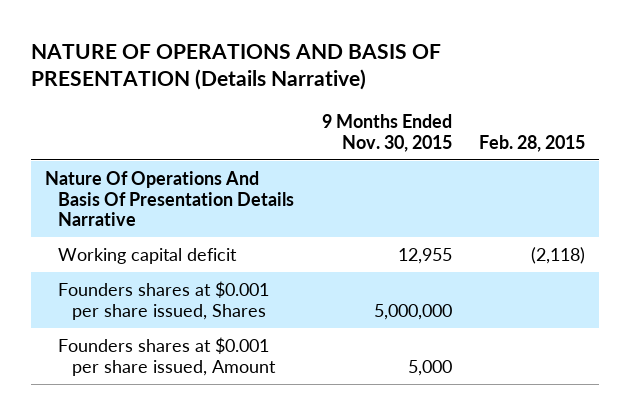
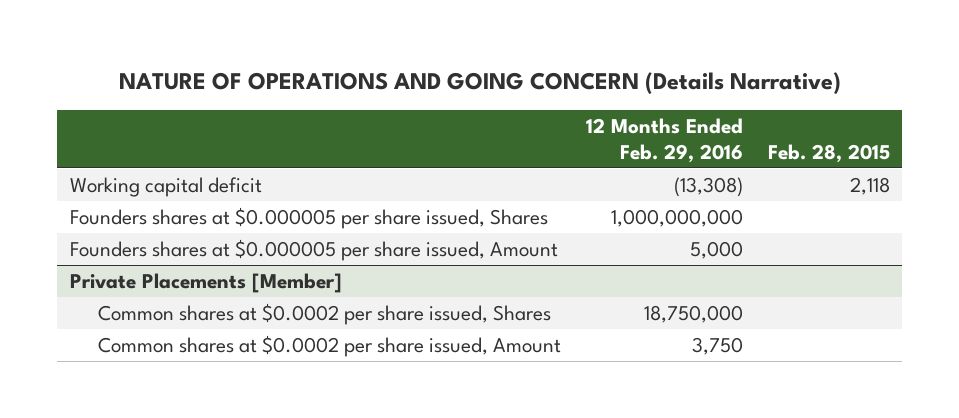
[31,43,442,91] NATURE OF OPERATIONS AND BASIS OF PRESENTATION (Details Narrative) -> [118,72,841,95] NATURE OF OPERATIONS AND GOING CONCERN (Details Narrative)
[321,113,452,152] 9 Months Ended Nov. 30, 2015 -> none
none -> [585,117,743,163] 12 Months Ended Feb. 29, 2016
[44,170,295,227] Nature Of Operations And Basis Of Presentation Details Narrative -> none
[531,246,586,264] (2,118) -> [849,176,890,195] 2,118
[58,280,270,320] Founders shares at $0.001 per share issued, Shares -> [69,206,548,229] Founders shares at $0.000005 per share issued, Shares
[58,336,277,376] Founders shares at $0.001 per share issued, Amount -> [69,238,558,261] Founders shares at $0.000005 per share issued, Amount
none -> [69,272,342,293] Private Placements [Member]
none -> [97,302,551,325] Common shares at $0.0002 per share issued, Shares
none -> [97,334,561,357] Common shares at $0.0002 per share issued, Amount

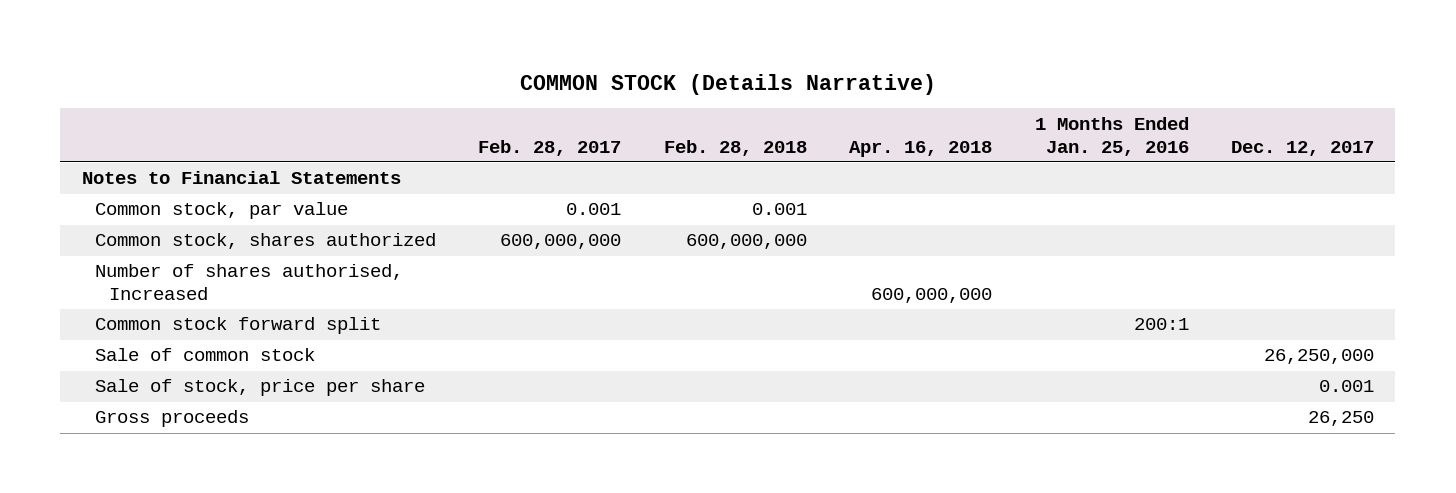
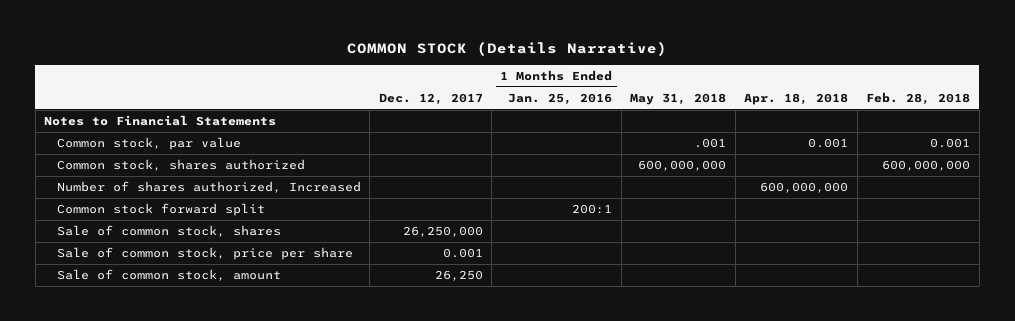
[478,139,622,156] Feb. 28, 2017 -> none
[849,140,993,157] Apr. 16, 2018 -> none
none -> [630,92,727,105] May 31, 2018
none -> [744,92,849,105] Apr. 18, 2018
[95,264,404,301] Number of shares authorised, Increased -> [56,180,361,193] Number of shares authorized, Increased
[95,348,316,362] Sale of common stock -> [56,224,281,237] Sale of common stock, shares
[95,379,426,397] Sale of stock, price per share -> [56,246,353,260] Sale of common stock, price per share
[95,410,250,428] Gross proceeds -> [56,268,281,281] Sale of common stock, amount

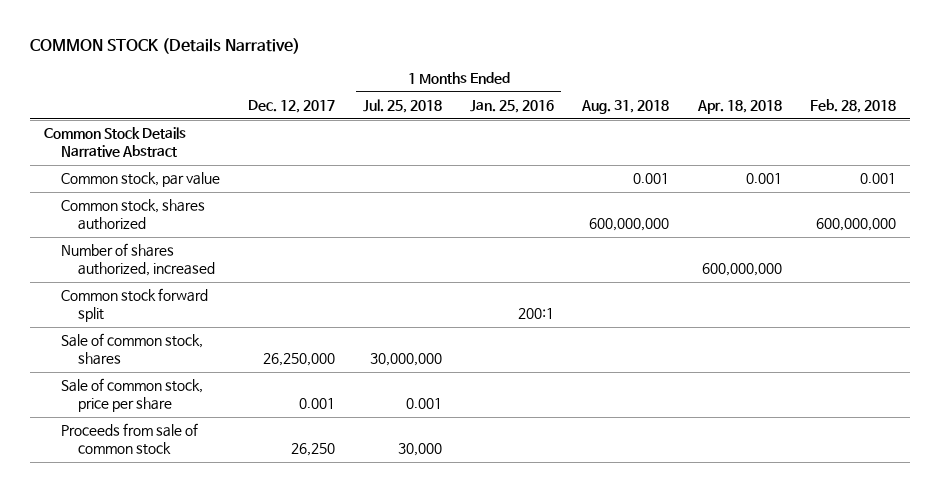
[630,92,727,105] May 31, 2018 -> none
none -> [363,99,443,114] Jul. 25, 2018
none -> [581,100,670,115] Aug. 31, 2018
[44,114,277,126] Notes to Financial Statements -> none
none -> [44,127,187,158] Common Stock Details Narrative Abstract
[56,180,361,193] Number of shares authorized, Increased -> [60,243,215,277] Number of shares authorized, increased
[56,268,281,281] Sale of common stock, amount -> [60,423,198,456] Proceeds from sale of common stock

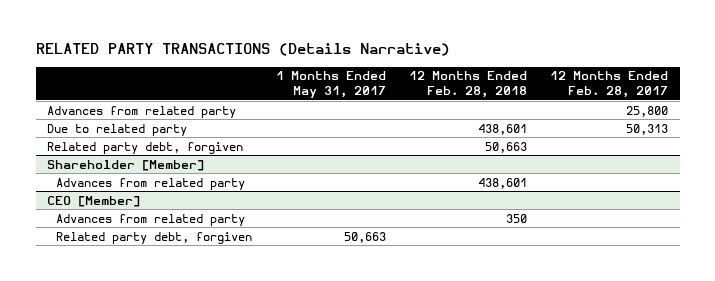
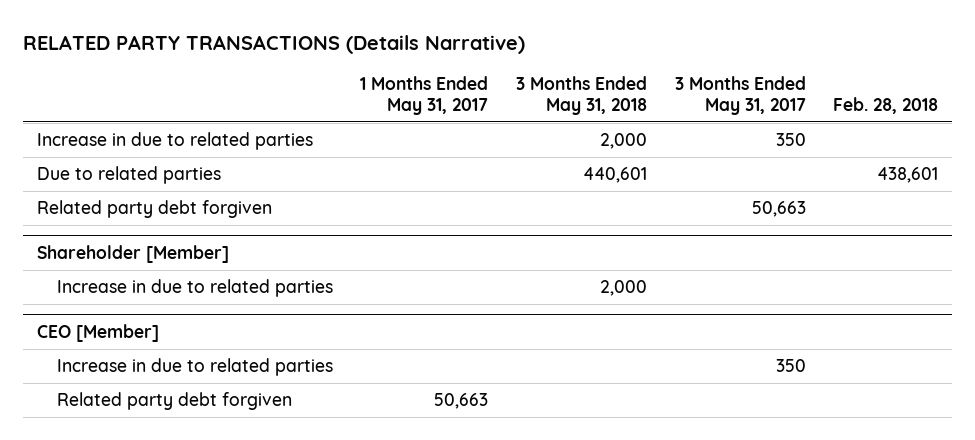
[408,71,527,99] 12 Months Ended Feb. 28, 2018 -> none
[550,71,669,99] 12 Months Ended Feb. 28, 2017 -> none
none -> [516,76,648,115] 3 Months Ended May 31, 2018
none -> [674,76,806,115] 3 Months Ended May 31, 2017
none -> [833,96,939,114] Feb. 28, 2018
[47,105,237,118] Advances from related party -> none
none -> [36,132,313,151] Increase in due to related parties
[47,123,188,136] Due to related party -> [36,166,221,185] Due to related parties
[47,141,244,154] Related party debt, forgiven -> [36,200,272,219] Related party debt forgiven
[56,177,246,190] Advances from related party -> none
none -> [56,279,333,298] Increase in due to related parties
[56,213,246,226] Advances from related party -> none
none -> [56,358,333,377] Increase in due to related parties
[56,231,253,244] Related party debt, forgiven -> [56,392,292,411] Related party debt forgiven

